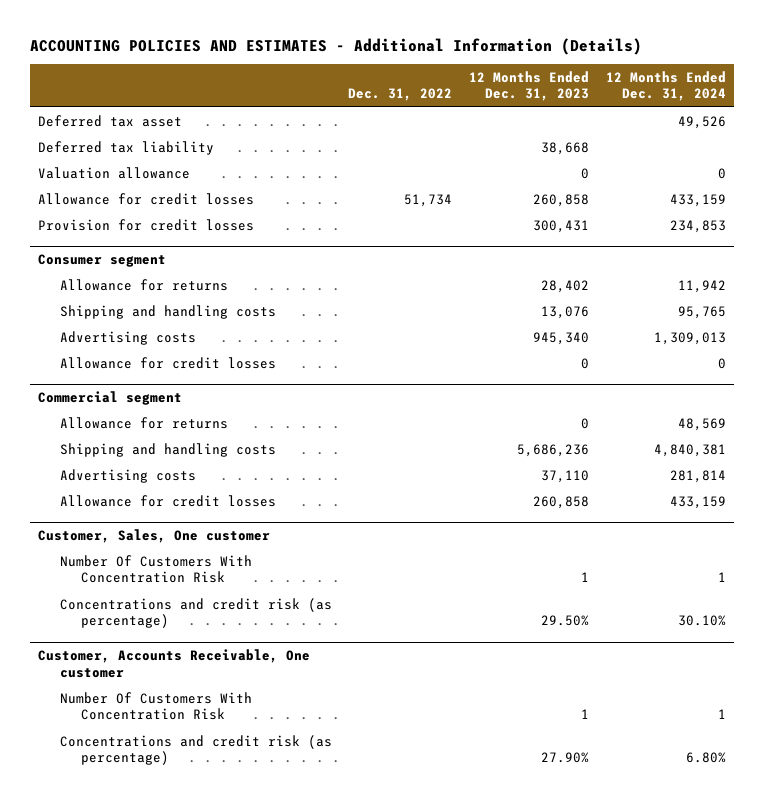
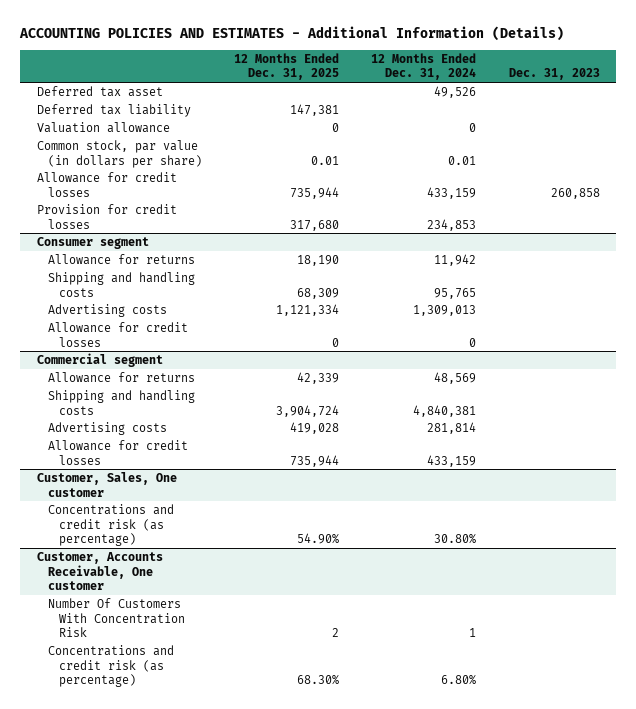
[348,88,453,102] Dec. 31, 2022 -> none
[469,70,590,102] 12 Months Ended Dec. 31, 2023 -> none
none -> [234,52,340,81] 12 Months Ended Dec. 31, 2025
none -> [508,68,600,81] Dec. 31, 2023
none -> [36,139,202,168] Common stock, par value (in dollars per share)
[59,554,252,584] Number Of Customers With Concentration Risk -> none
[677,615,726,627] 30.10% -> [434,534,477,545] 30.80%

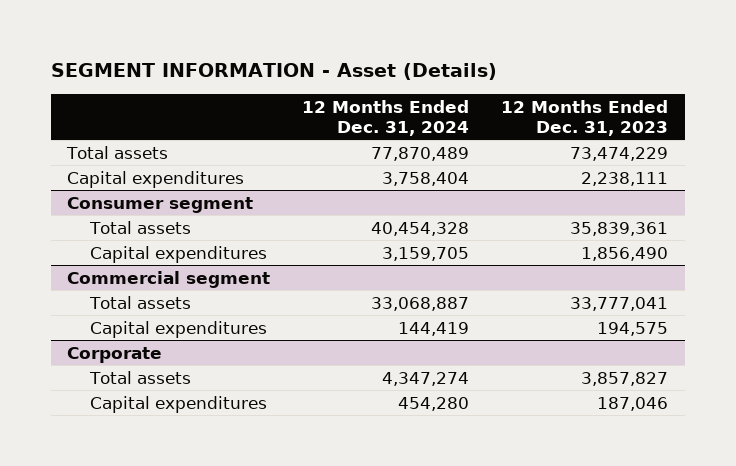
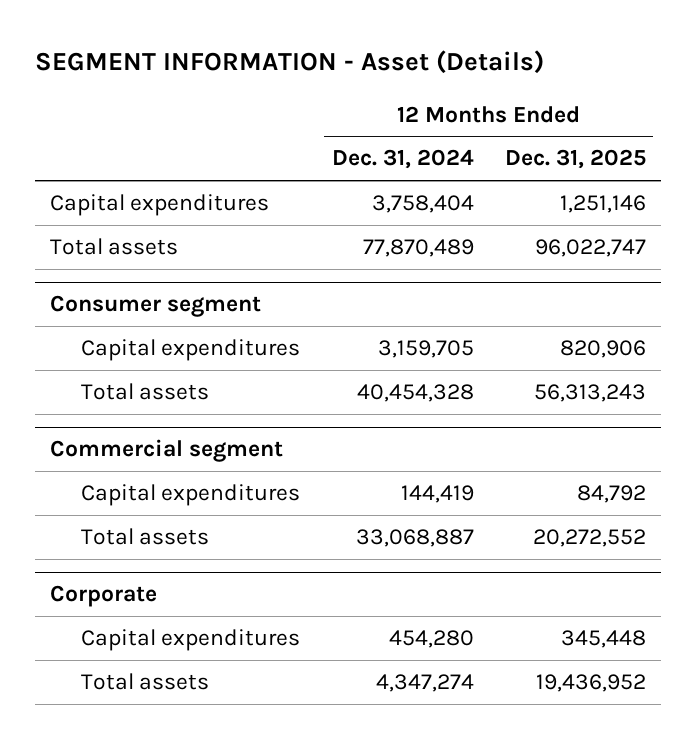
[501,99,669,136] 12 Months Ended Dec. 31, 2023 -> none
none -> [504,149,646,170] Dec. 31, 2025
[66,145,169,159] Total assets -> [50,238,179,256] Total assets
[89,220,192,234] Total assets -> [81,383,210,401] Total assets
[89,295,192,309] Total assets -> [81,528,210,546] Total assets
[89,370,192,384] Total assets -> [81,673,210,691] Total assets

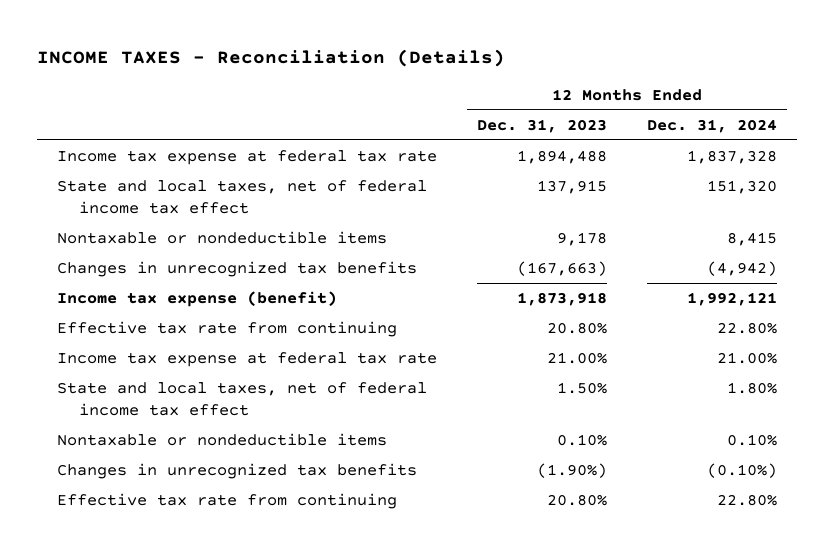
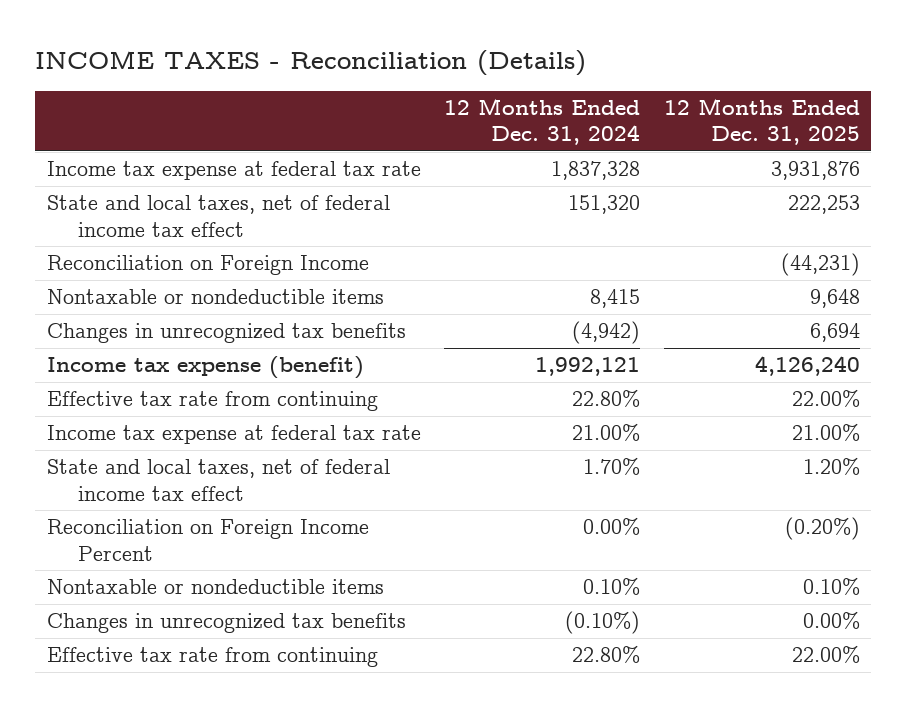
[477,118,608,133] Dec. 31, 2023 -> none
none -> [663,98,860,146] 12 Months Ended Dec. 31, 2025
none -> [47,255,370,276] Reconciliation on Foreign Income
[727,381,778,394] 1.80% -> [583,457,641,476] 1.70%
none -> [47,519,370,561] Reconciliation on Foreign Income Percent

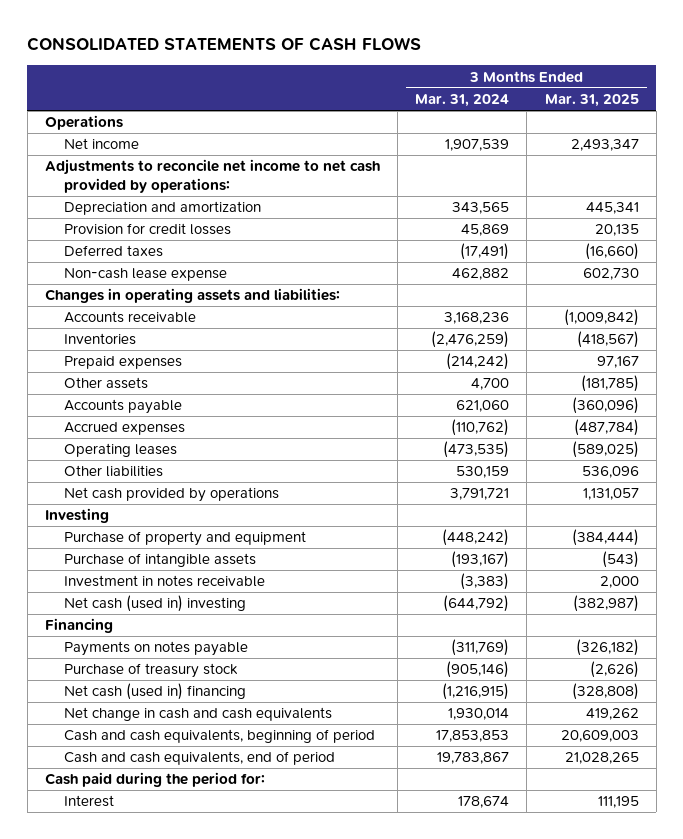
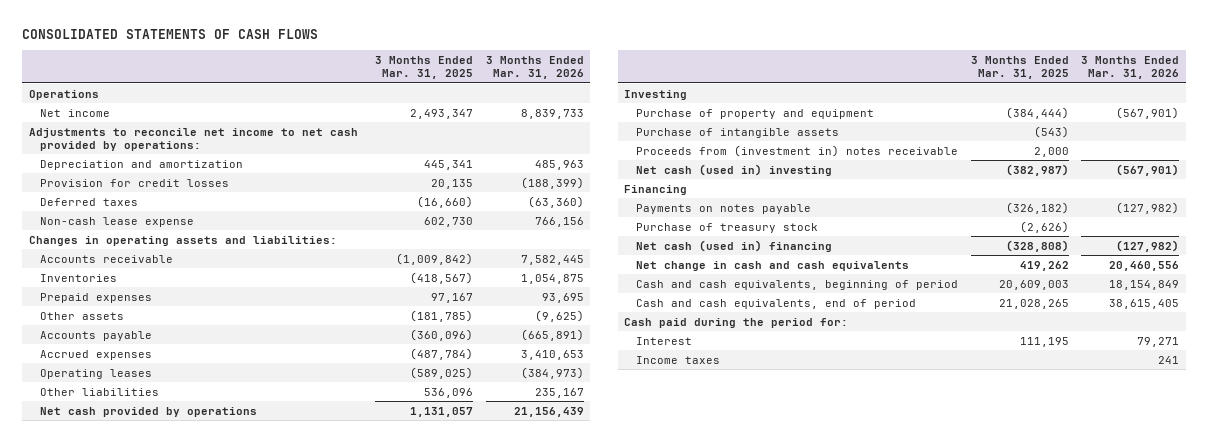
[415,94,510,108] Mar. 31, 2024 -> none
none -> [486,55,585,79] 3 Months Ended Mar. 31, 2026
[63,575,265,588] Investment in notes receivable -> [635,144,958,157] Proceeds from (investment in) notes receivable
none -> [635,355,720,364] Income taxes

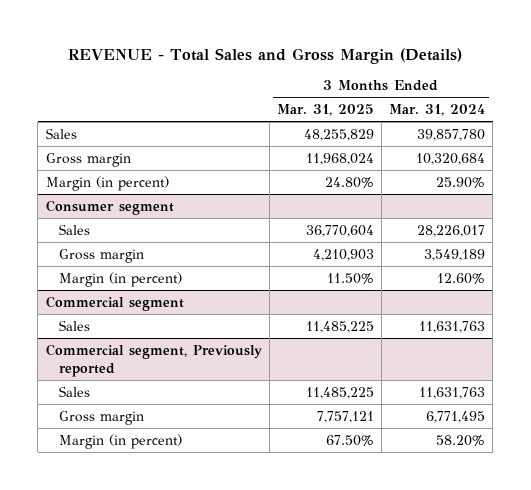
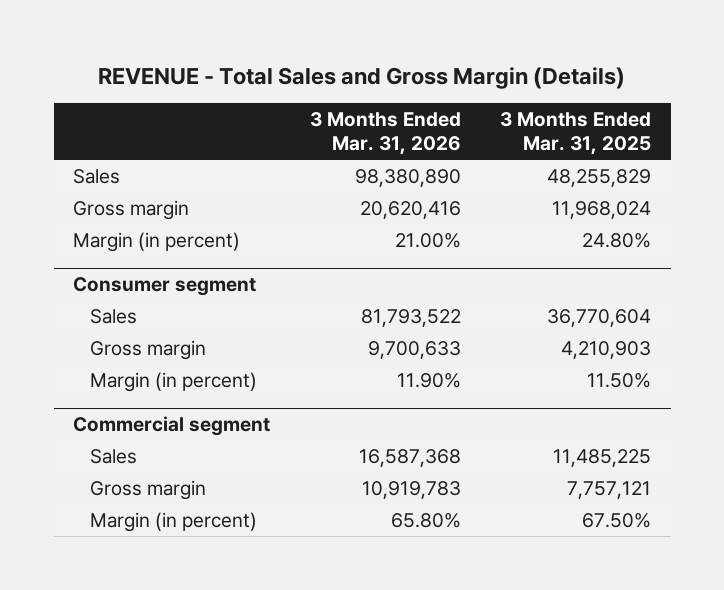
[389,104,486,117] Mar. 31, 2024 -> none
none -> [309,112,461,156] 3 Months Ended Mar. 31, 2026
[45,343,262,377] Commercial segment, Previously reported -> none
[59,385,91,397] Sales -> none

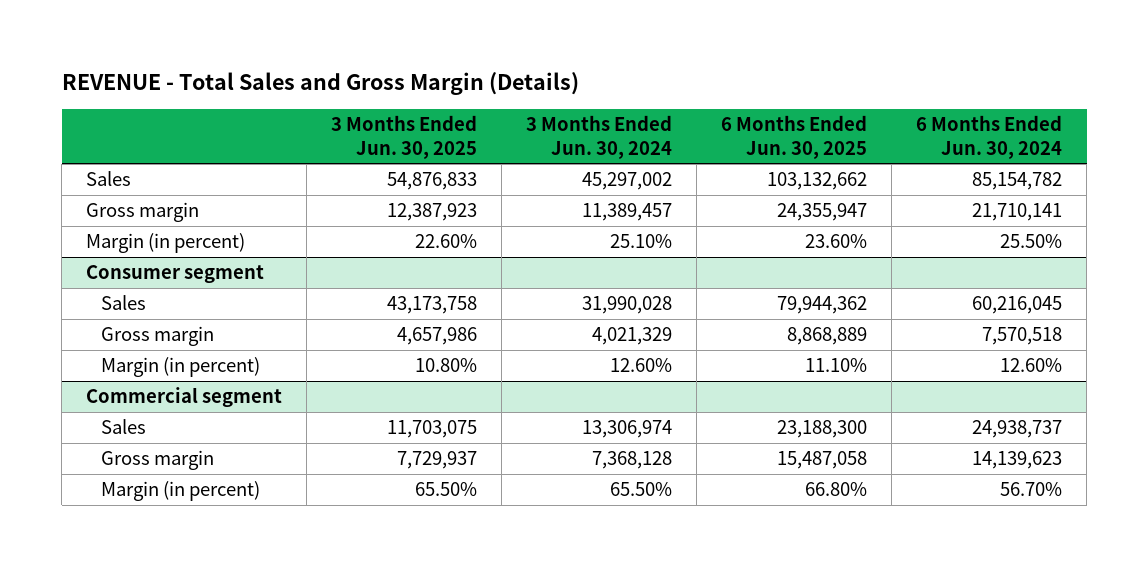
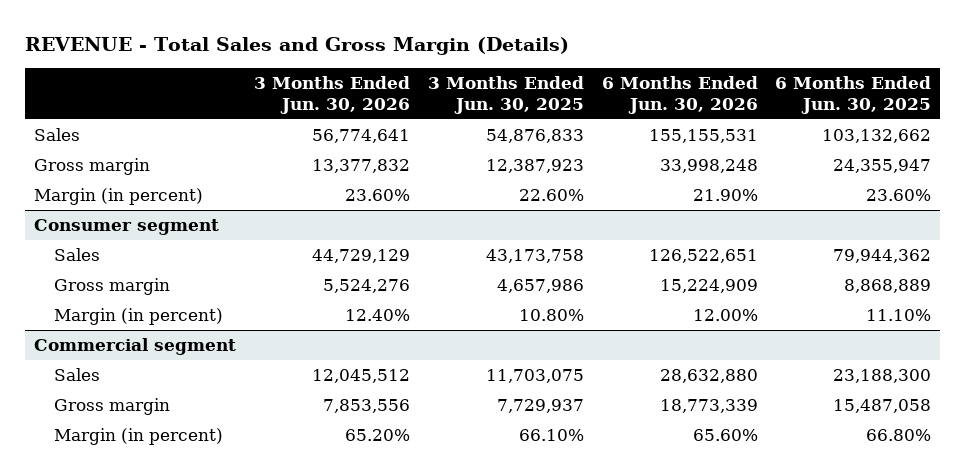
[526,115,673,159] 3 Months Ended Jun. 30, 2024 -> none
[916,115,1063,159] 6 Months Ended Jun. 30, 2024 -> none
none -> [253,76,410,115] 3 Months Ended Jun. 30, 2026
none -> [601,76,758,115] 6 Months Ended Jun. 30, 2026
[415,482,478,497] 65.50% -> [518,429,584,442] 66.10%

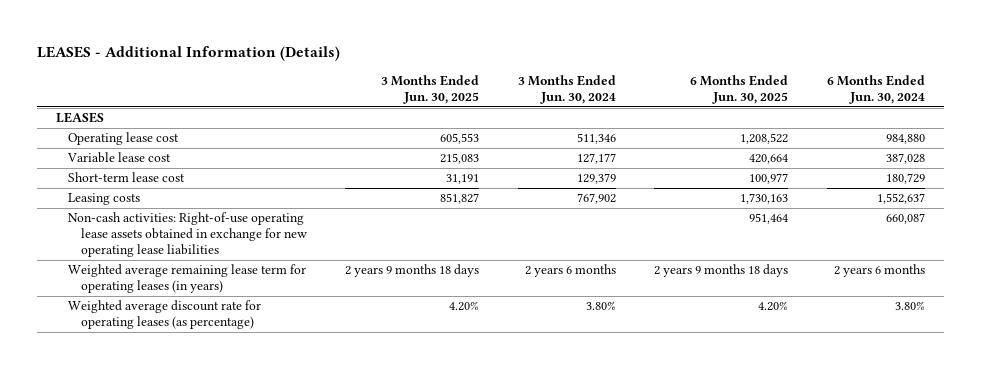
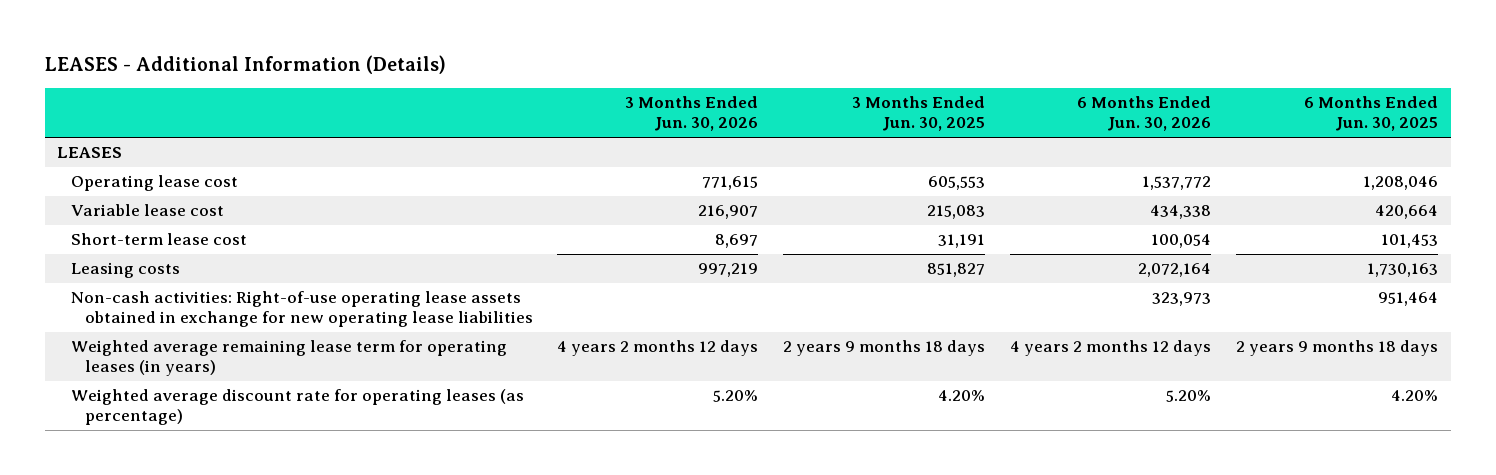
[517,74,616,104] 3 Months Ended Jun. 30, 2024 -> none
[827,74,926,104] 6 Months Ended Jun. 30, 2024 -> none
none -> [625,96,759,132] 3 Months Ended Jun. 30, 2026
none -> [1077,96,1212,132] 6 Months Ended Jun. 30, 2026
[740,133,789,145] 1,208,522 -> [1363,176,1439,191] 1,208,046
[749,173,789,185] 100,977 -> [1381,234,1439,249] 101,453

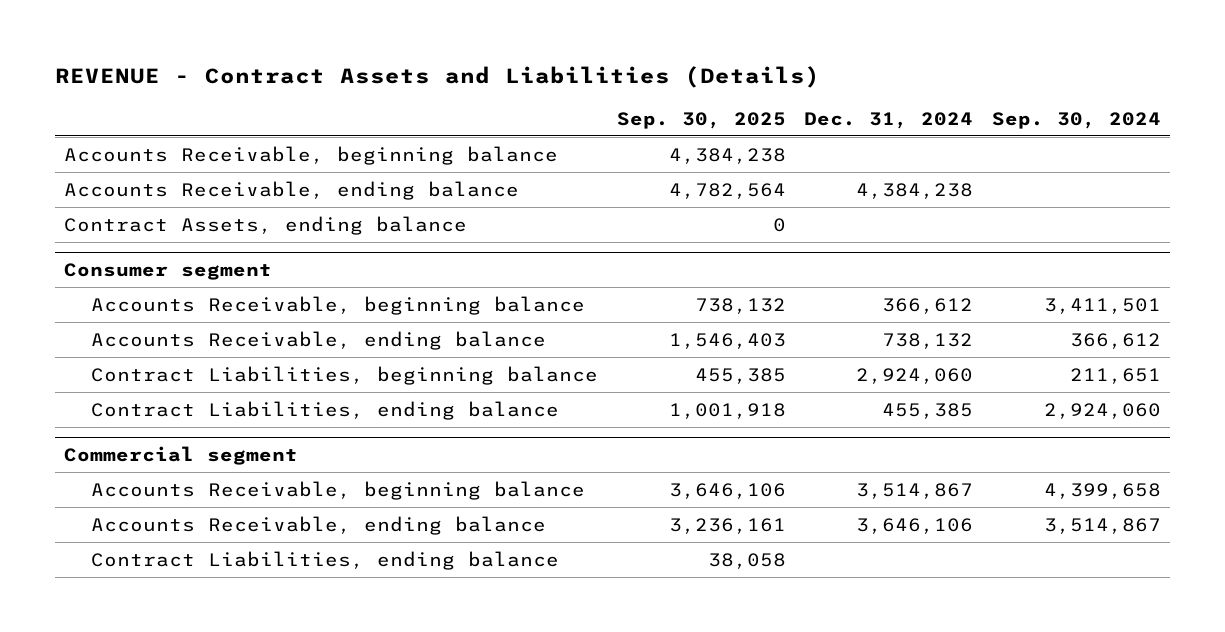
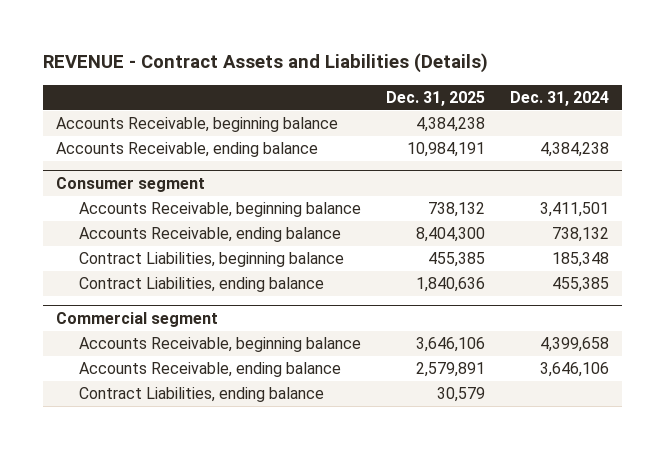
[616,111,786,129] Sep. 30, 2025 -> none
[991,111,1161,129] Sep. 30, 2024 -> none
none -> [385,90,485,106] Dec. 31, 2025
[64,215,468,235] Contract Assets, ending balance -> none
[882,297,974,314] 366,612 -> [539,202,609,218] 3,411,501
[856,367,974,384] 2,924,060 -> [551,252,609,268] 185,348
[856,482,974,499] 3,514,867 -> [539,337,609,353] 4,399,658

